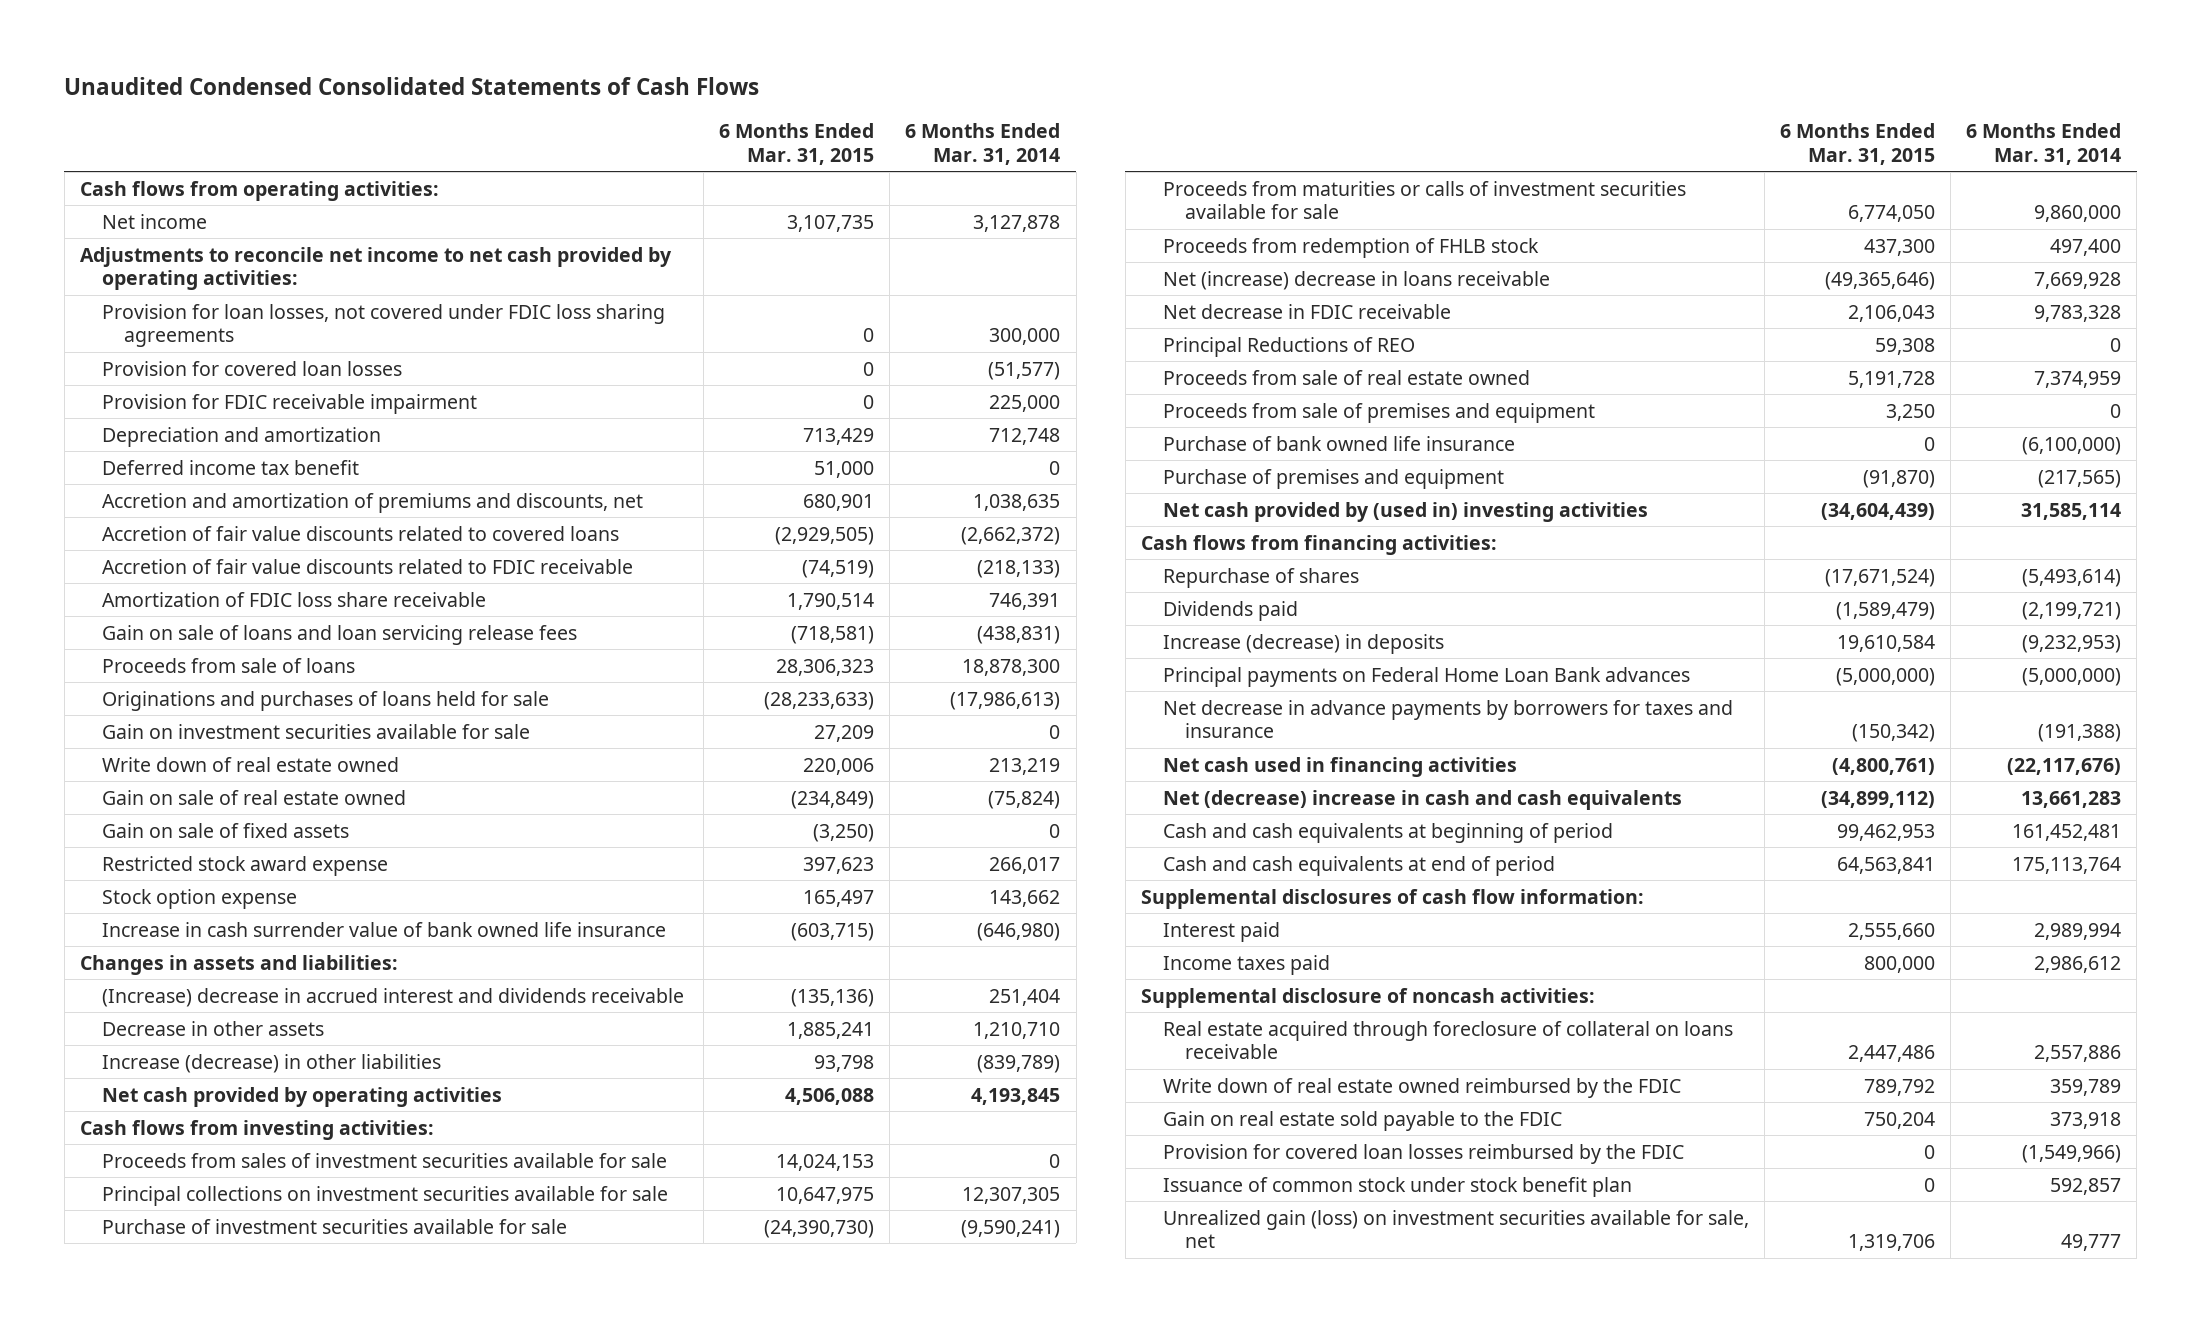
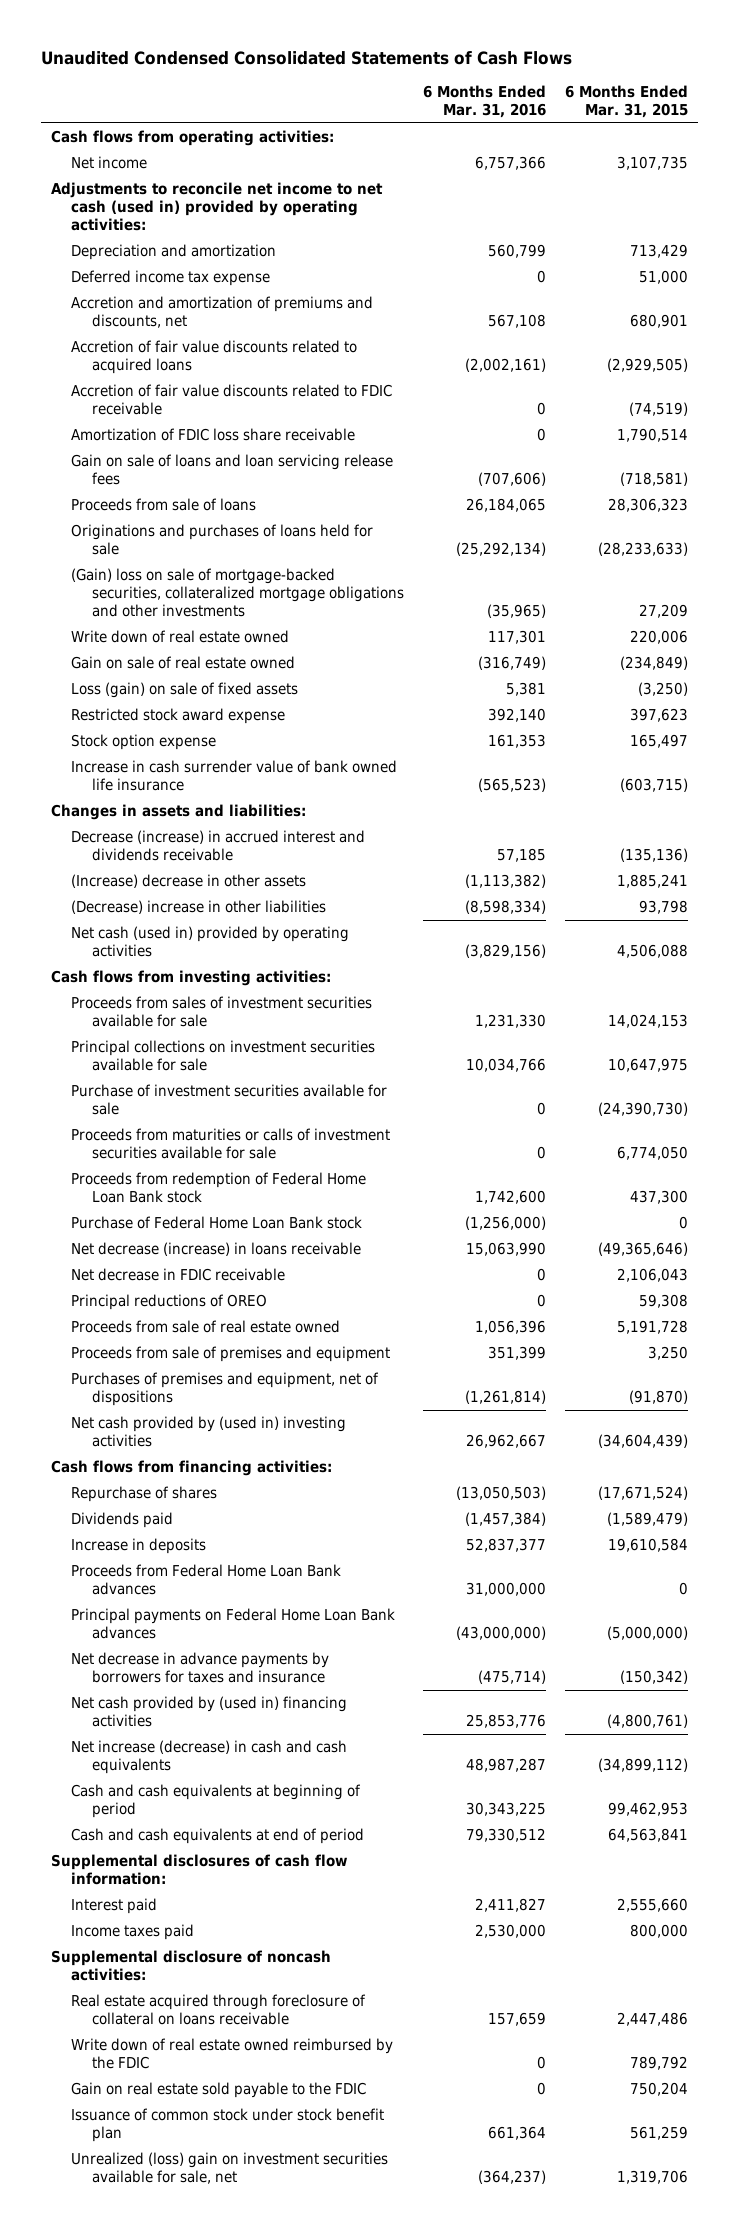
[905,123,1061,165] 6 Months Ended Mar. 31, 2014 -> none
none -> [422,85,546,119] 6 Months Ended Mar. 31, 2016
[102,303,666,348] Provision for loan losses, not covered under FDIC loss sharing agreements -> none
[102,360,403,376] Provision for covered loan losses -> none
[102,393,478,414] Provision for FDIC receivable impairment -> none
[80,246,673,291] Adjustments to reconcile net income to net cash provided by operating activities: -> [50,182,383,232] Adjustments to reconcile net income to net cash (used in) provided by operating activities:
[102,459,360,475] Deferred income tax benefit -> [71,270,271,287] Deferred income tax expense
[102,525,620,541] Accretion of fair value discounts related to covered loans -> [71,340,358,375] Accretion of fair value discounts related to acquired loans
[102,723,531,739] Gain on investment securities available for sale -> [71,568,404,618] (Gain) loss on sale of mortgage-backed securities, collateralized mortgage obligations and other investments
[102,822,350,838] Gain on sale of fixed assets -> [71,682,299,699] Loss (gain) on sale of fixed assets
[102,987,685,1007] (Increase) decrease in accrued interest and dividends receivable -> [71,830,366,862] Decrease (increase) in accrued interest and dividends receivable
[102,1020,325,1036] Decrease in other assets -> [71,874,307,889] (Increase) decrease in other assets
[102,1053,442,1073] Increase (decrease) in other liabilities -> [71,900,327,915] (Decrease) increase in other liabilities
[102,1086,503,1107] Net cash provided by operating activities -> [71,926,350,958] Net cash (used in) provided by operating activities
[1162,237,1539,258] Proceeds from redemption of FHLB stock -> [71,1172,367,1204] Proceeds from redemption of Federal Home Loan Bank stock
none -> [71,1216,363,1230] Purchase of Federal Home Loan Bank stock
[1162,270,1550,290] Net (increase) decrease in loans receivable -> [71,1242,362,1257] Net decrease (increase) in loans receivable
[1162,336,1415,357] Principal Reductions of REO -> [71,1294,268,1311] Principal reductions of OREO
[1162,435,1515,451] Purchase of bank owned life insurance -> none
[1162,468,1504,489] Purchase of premises and equipment -> [71,1372,380,1407] Purchases of premises and equipment, net of dispositions
[1162,633,1444,654] Increase (decrease) in deposits -> [71,1538,207,1555] Increase in deposits
none -> [71,1564,342,1596] Proceeds from Federal Home Loan Bank advances
[1162,756,1517,777] Net cash used in financing activities -> [71,1696,348,1728] Net cash provided by (used in) financing activities
[1162,789,1682,810] Net (decrease) increase in cash and cash equivalents -> [71,1740,348,1775] Net increase (decrease) in cash and cash equivalents
[1162,1143,1684,1164] Provision for covered loan losses reimbursed by the FDIC -> none
[1924,1177,1936,1192] 0 -> [630,2126,689,2141] 561,259
[1162,1209,1749,1249] Unrealized gain (loss) on investment securities available for sale, net -> [71,2152,389,2185] Unrealized (loss) gain on investment securities available for sale, net

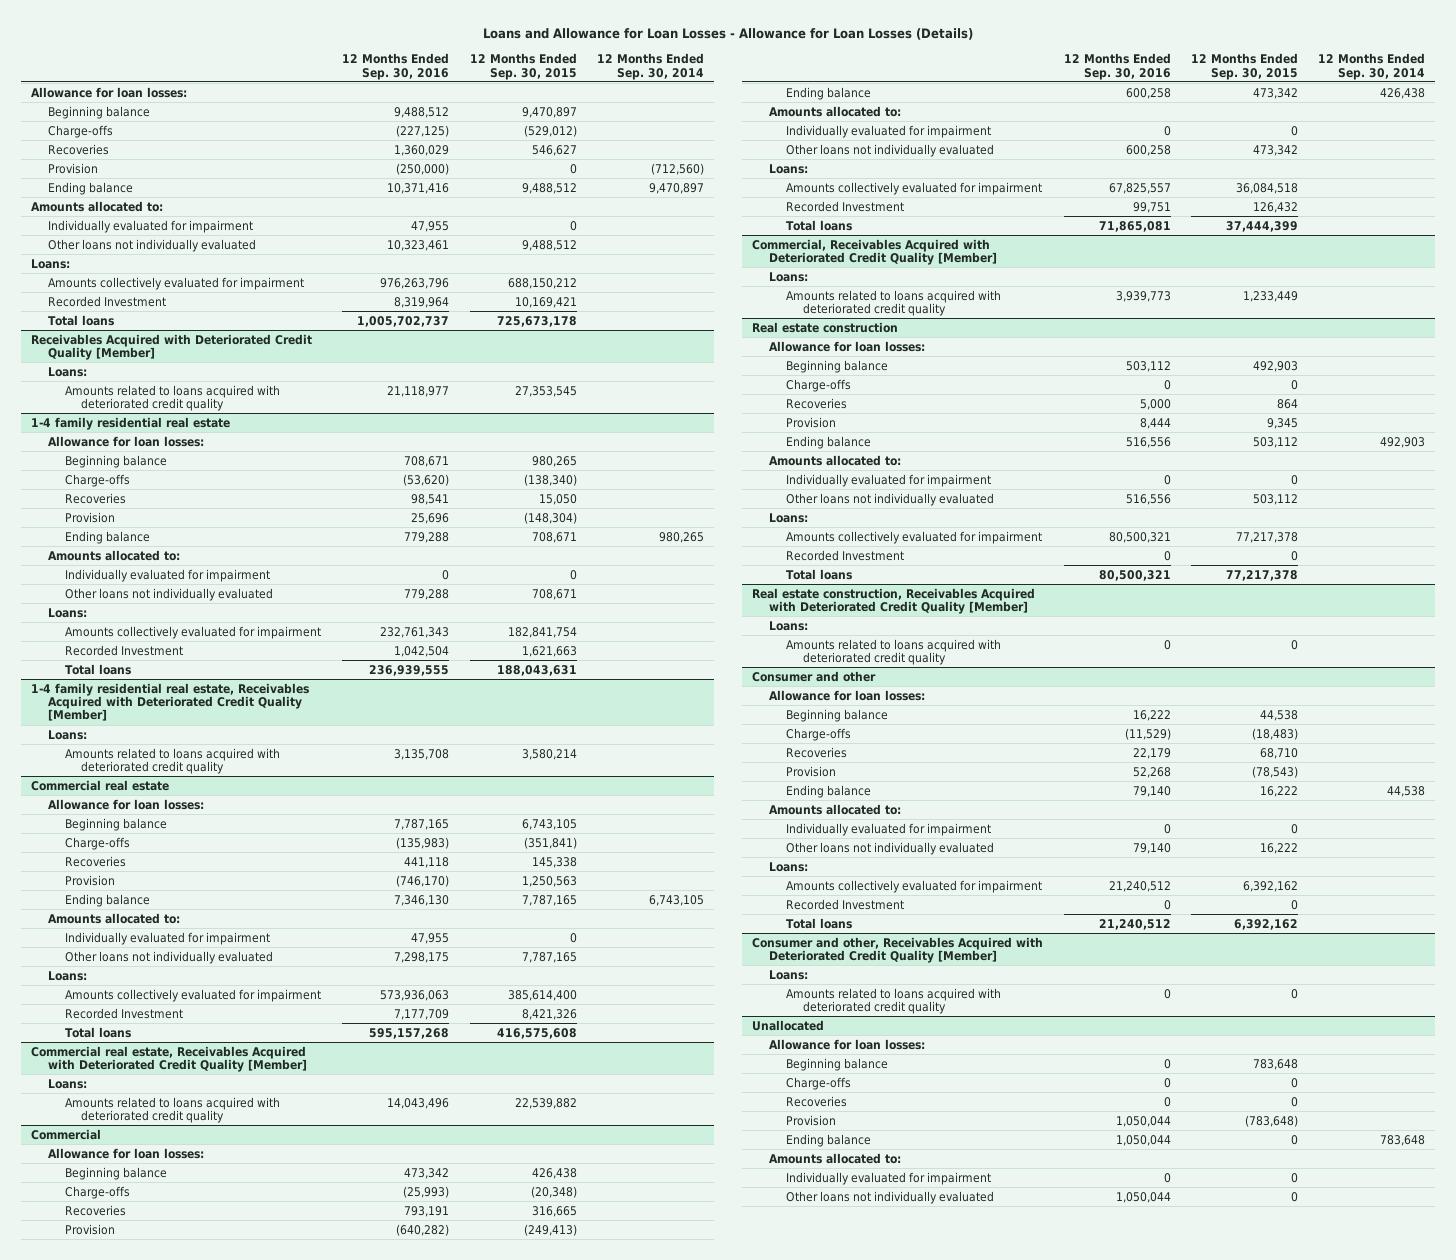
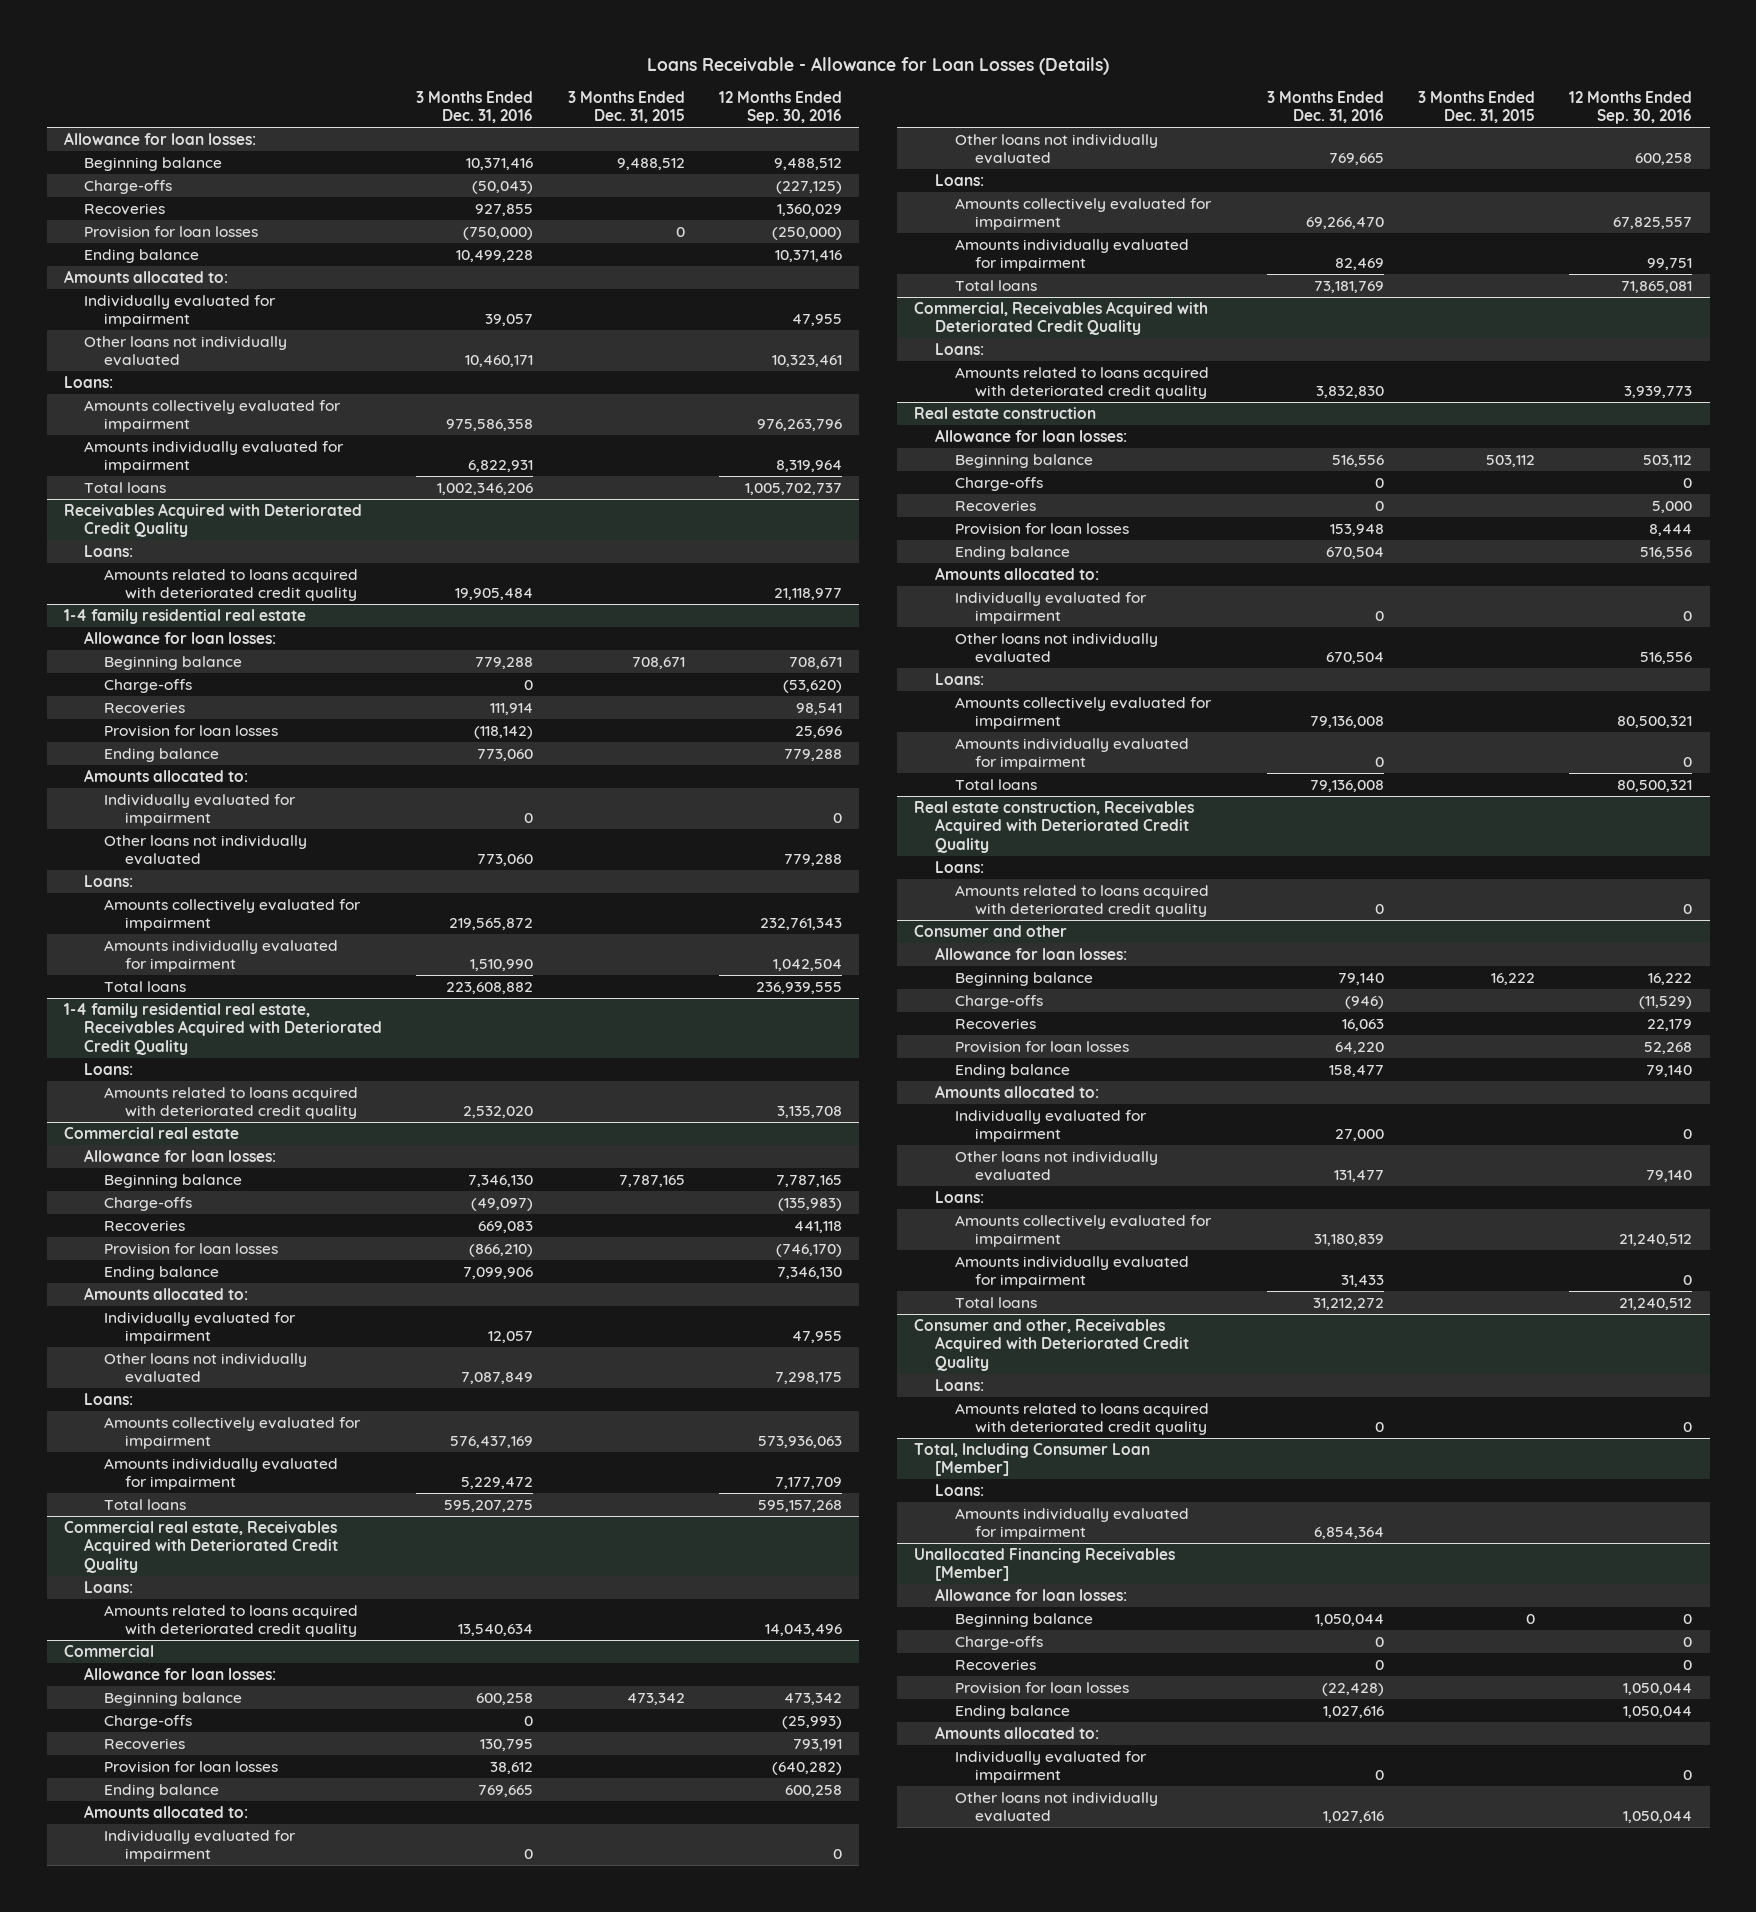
[483,28,974,41] Loans and Allowance for Loan Losses - Allowance for Loan Losses (Details) -> [647,56,1110,75] Loans Receivable - Allowance for Loan Losses (Details)
[469,53,577,80] 12 Months Ended Sep. 30, 2015 -> none
[596,53,704,80] 12 Months Ended Sep. 30, 2014 -> none
none -> [416,90,534,124] 3 Months Ended Dec. 31, 2016
none -> [567,90,685,124] 3 Months Ended Dec. 31, 2015
[47,162,98,174] Provision -> [84,225,259,238] Provision for loan losses
[47,295,166,307] Recorded Investment -> [84,440,345,474] Amounts individually evaluated for impairment
[30,333,312,360] Receivables Acquired with Deteriorated Credit Quality [Member] -> [63,502,362,538] Receivables Acquired with Deteriorated Credit Quality
[64,511,115,523] Provision -> [104,724,279,737] Provision for loan losses
[64,644,183,656] Recorded Investment -> [104,939,339,973] Amounts individually evaluated for impairment
[30,682,309,722] 1-4 family residential real estate, Receivables Acquired with Deteriorated Credit Quality [Member] -> [63,1002,383,1055] 1-4 family residential real estate, Receivables Acquired with Deteriorated Credit Quality
[64,874,115,886] Provision -> [104,1242,279,1255] Provision for loan losses
[64,1007,183,1019] Recorded Investment -> [104,1457,339,1491] Amounts individually evaluated for impairment
[30,1045,307,1072] Commercial real estate, Receivables Acquired with Deteriorated Credit Quality [Member] -> [63,1520,339,1573] Commercial real estate, Receivables Acquired with Deteriorated Credit Quality
[64,1223,115,1235] Provision -> [104,1760,279,1773] Provision for loan losses
[786,200,905,212] Recorded Investment -> [954,238,1189,272] Amounts individually evaluated for impairment
[752,238,998,265] Commercial, Receivables Acquired with Deteriorated Credit Quality [Member] -> [914,300,1209,336] Commercial, Receivables Acquired with Deteriorated Credit Quality
[786,416,837,428] Provision -> [954,522,1129,535] Provision for loan losses
[786,549,905,561] Recorded Investment -> [954,737,1189,771] Amounts individually evaluated for impairment
[752,587,1036,614] Real estate construction, Receivables Acquired with Deteriorated Credit Quality [Member] -> [914,800,1195,853] Real estate construction, Receivables Acquired with Deteriorated Credit Quality
[786,765,837,777] Provision -> [954,1040,1129,1053] Provision for loan losses
[786,898,905,910] Recorded Investment -> [954,1255,1189,1289] Amounts individually evaluated for impairment
[752,936,1044,963] Consumer and other, Receivables Acquired with Deteriorated Credit Quality [Member] -> [914,1318,1189,1371] Consumer and other, Receivables Acquired with Deteriorated Credit Quality
none -> [914,1442,1151,1477] Total, Including Consumer Loan [Member]
none -> [934,1483,984,1496] Loans:
none -> [954,1507,1189,1541] Amounts individually evaluated for impairment
[752,1019,825,1031] Unallocated -> [914,1547,1176,1582] Unallocated Financing Receivables [Member]
[786,1114,837,1126] Provision -> [954,1681,1129,1694] Provision for loan losses

